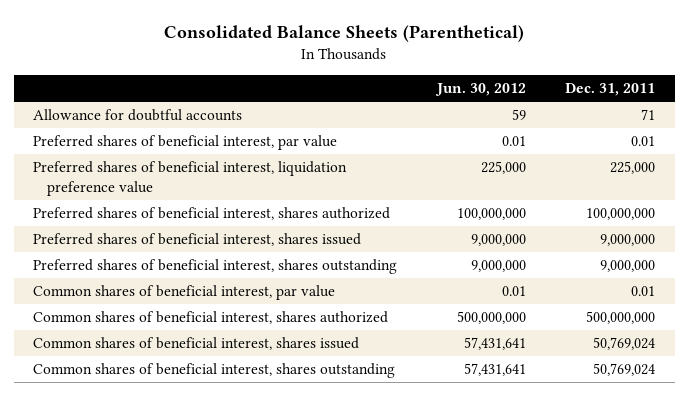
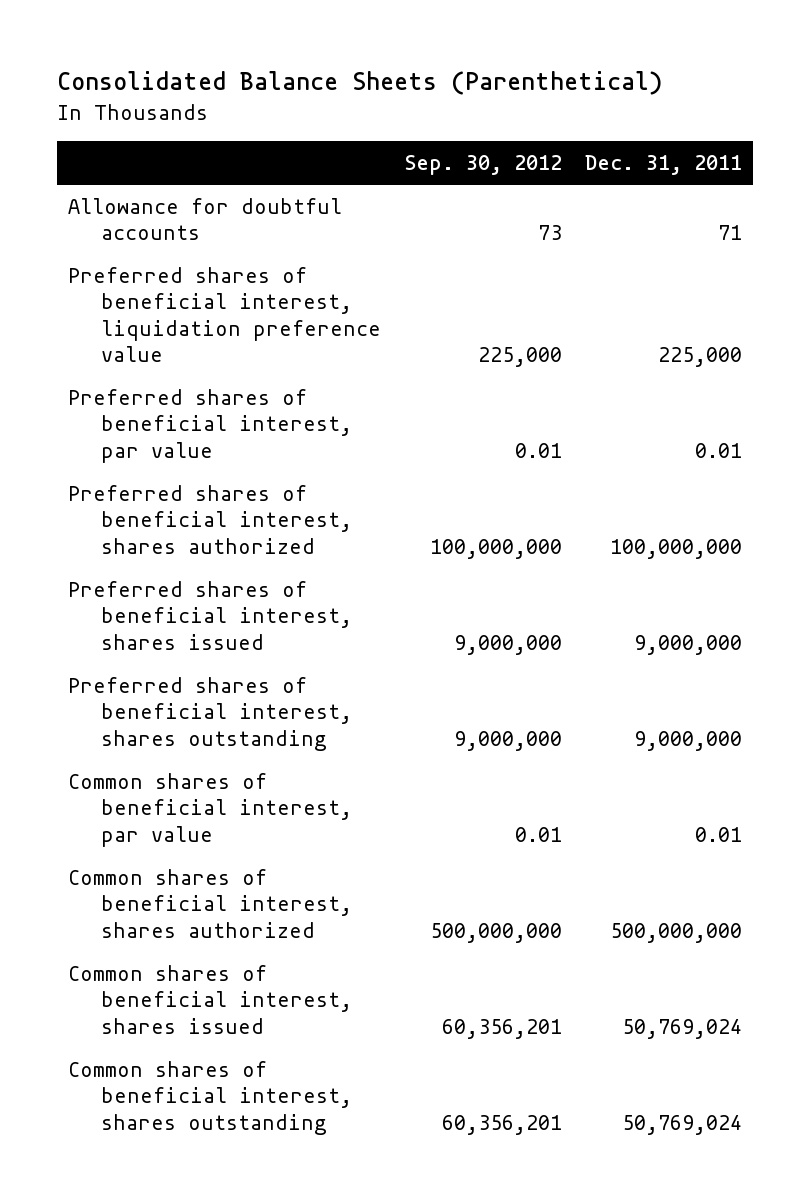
[434,82,526,96] Jun. 30, 2012 -> none
none -> [403,155,562,176] Sep. 30, 2012
[33,135,338,151] Preferred shares of beneficial interest, par value -> [68,388,352,463] Preferred shares of beneficial interest, par value

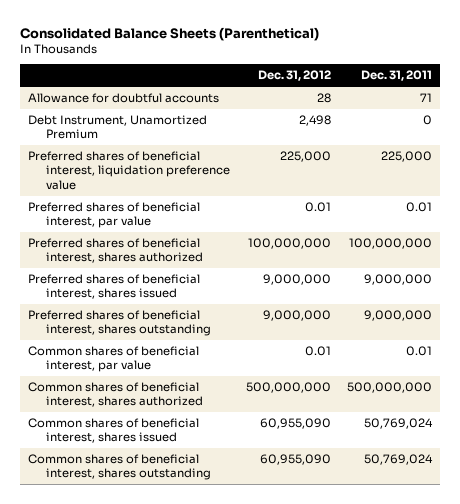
[403,155,562,176] Sep. 30, 2012 -> none
none -> [257,70,331,82] Dec. 31, 2012
none -> [27,115,207,140] Debt Instrument, Unamortized Premium

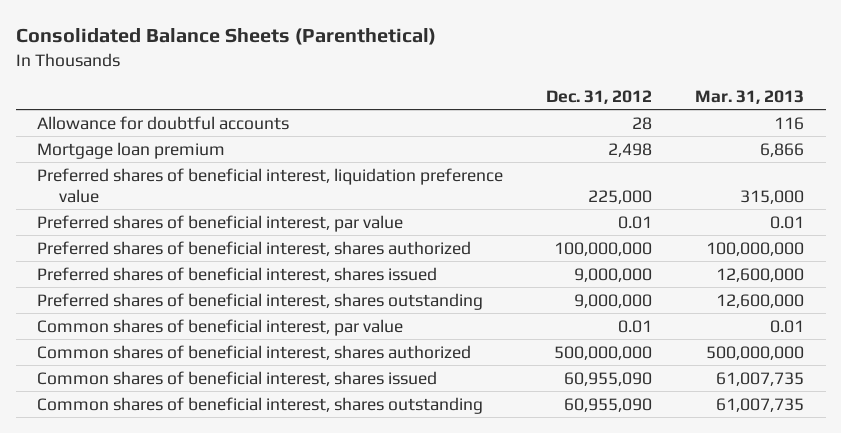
[360,70,432,82] Dec. 31, 2011 -> none
none -> [695,89,805,104] Mar. 31, 2013
[27,115,207,140] Debt Instrument, Unamortized Premium -> [37,141,226,159] Mortgage loan premium

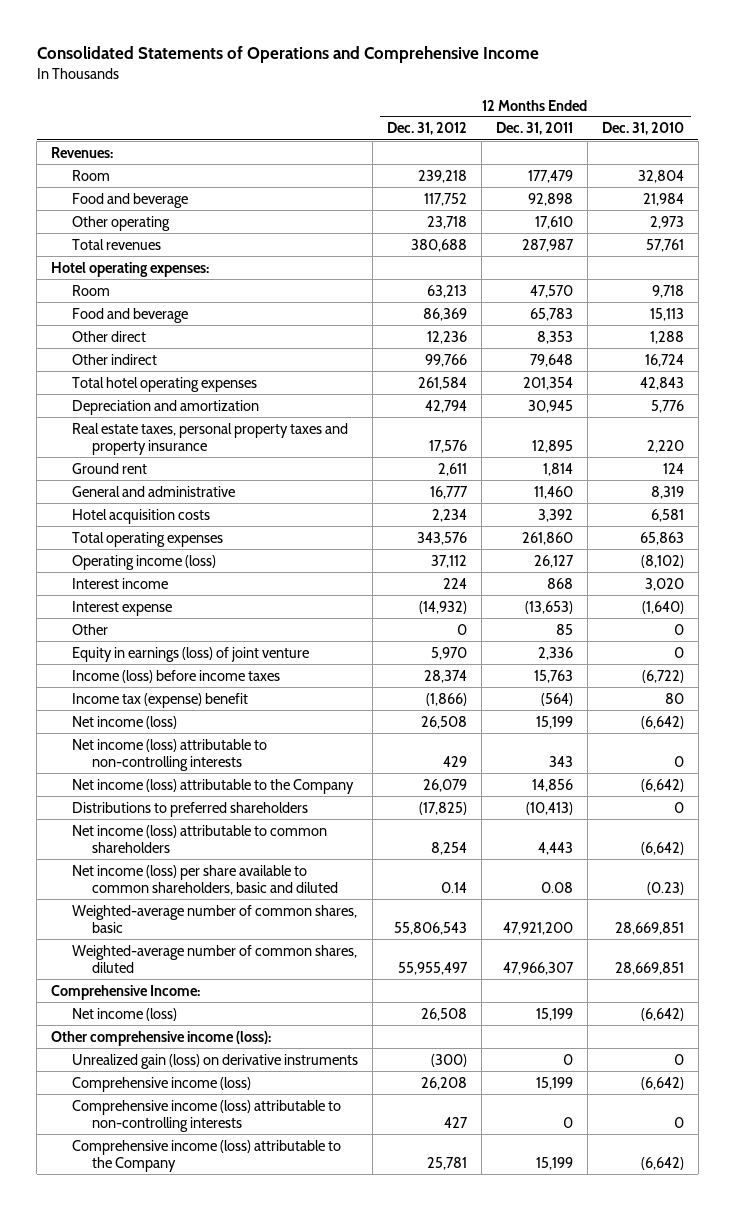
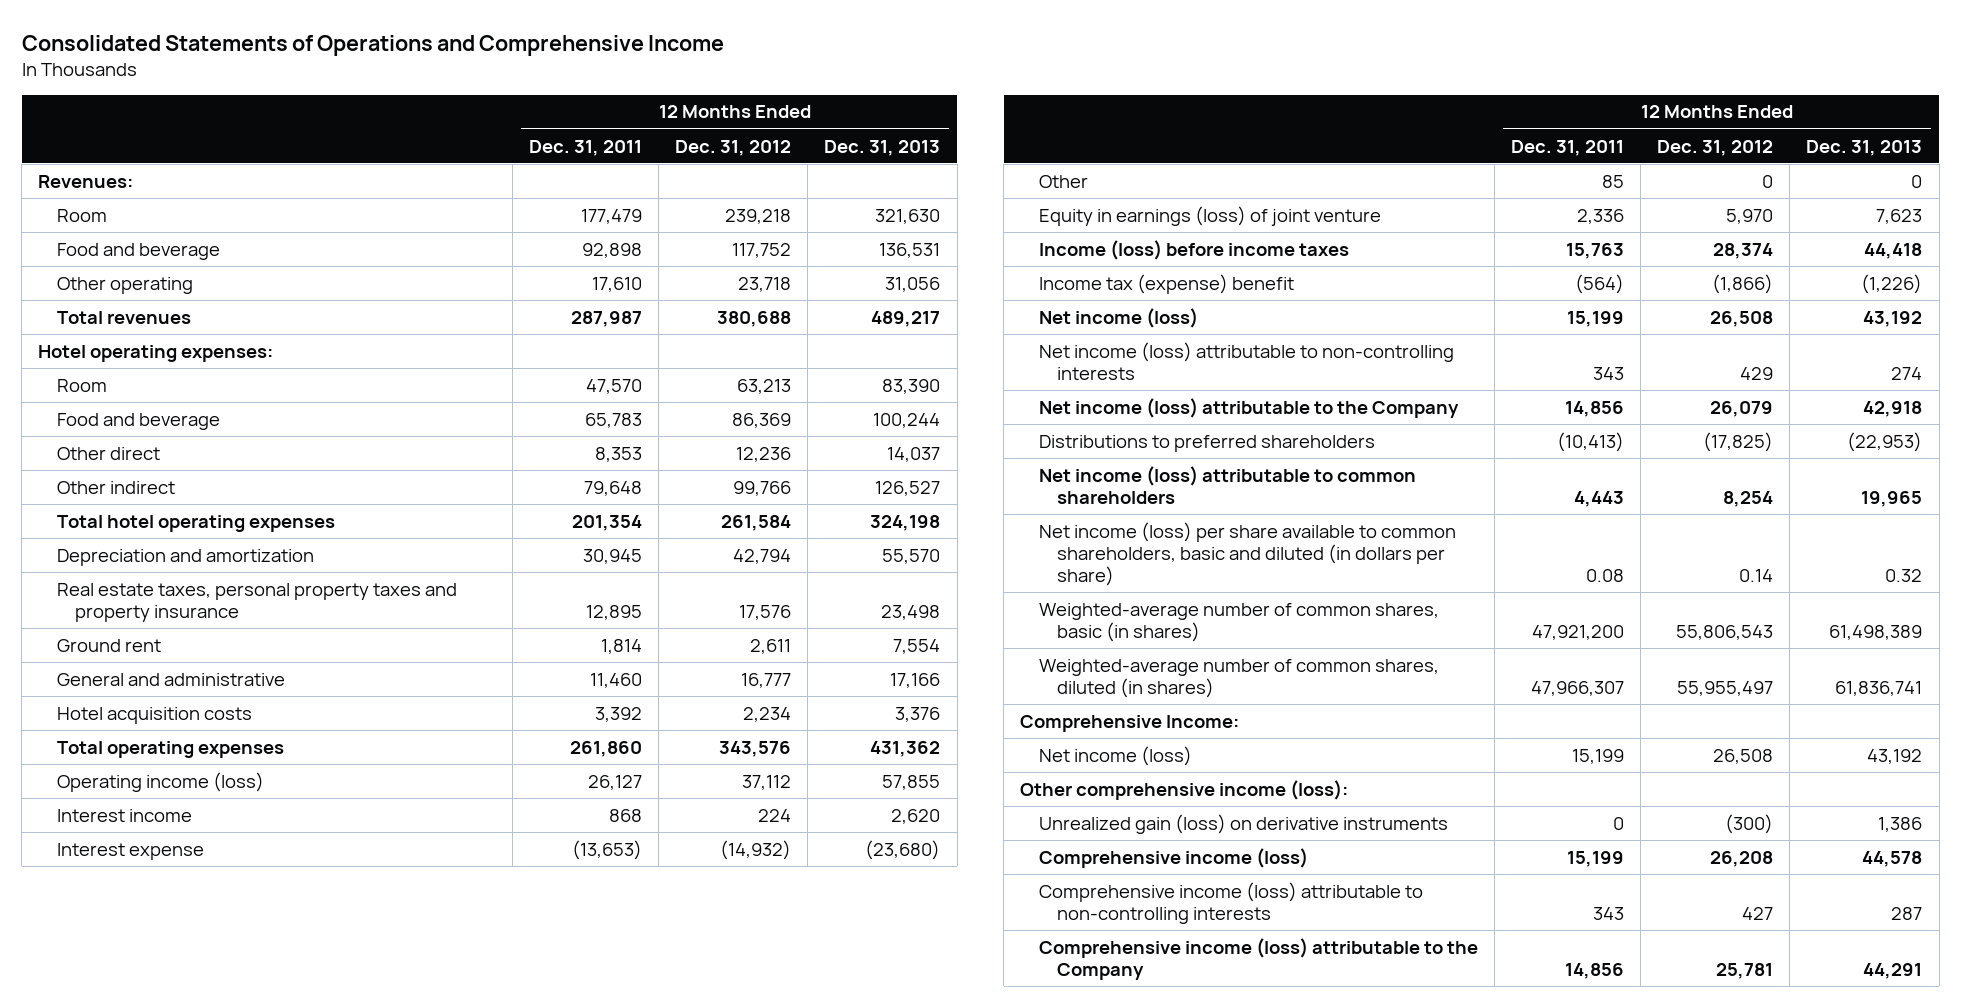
[601,122,684,136] Dec. 31, 2010 -> none
none -> [824,139,941,156] Dec. 31, 2013
[71,864,339,896] Net income (loss) per share available to common shareholders, basic and diluted -> [1038,521,1456,586] Net income (loss) per share available to common shareholders, basic and diluted (in dollars per share)
[71,904,357,934] Weighted-average number of common shares, basic -> [1038,602,1439,642] Weighted-average number of common shares, basic (in shares)
[71,944,357,974] Weighted-average number of common shares, diluted -> [1038,658,1439,698] Weighted-average number of common shares, diluted (in shares)
[562,1117,573,1129] 0 -> [1593,906,1625,920] 343
[535,1157,573,1171] 15,199 -> [1565,962,1625,979] 14,856

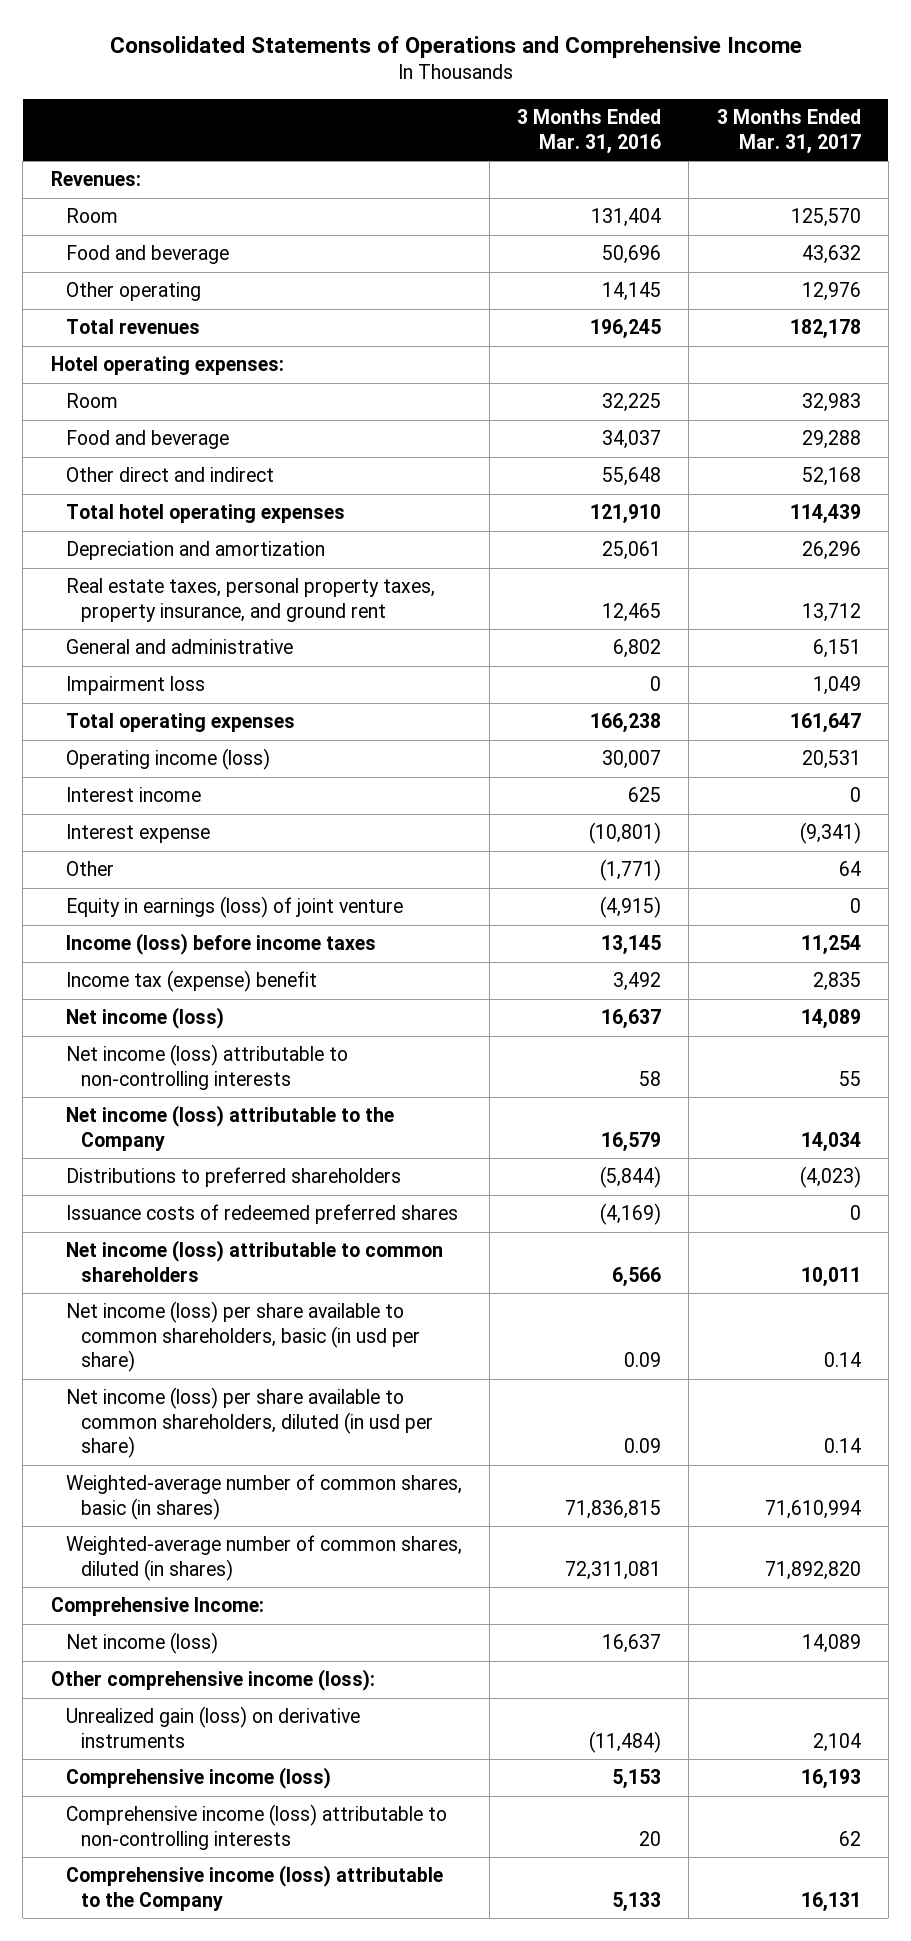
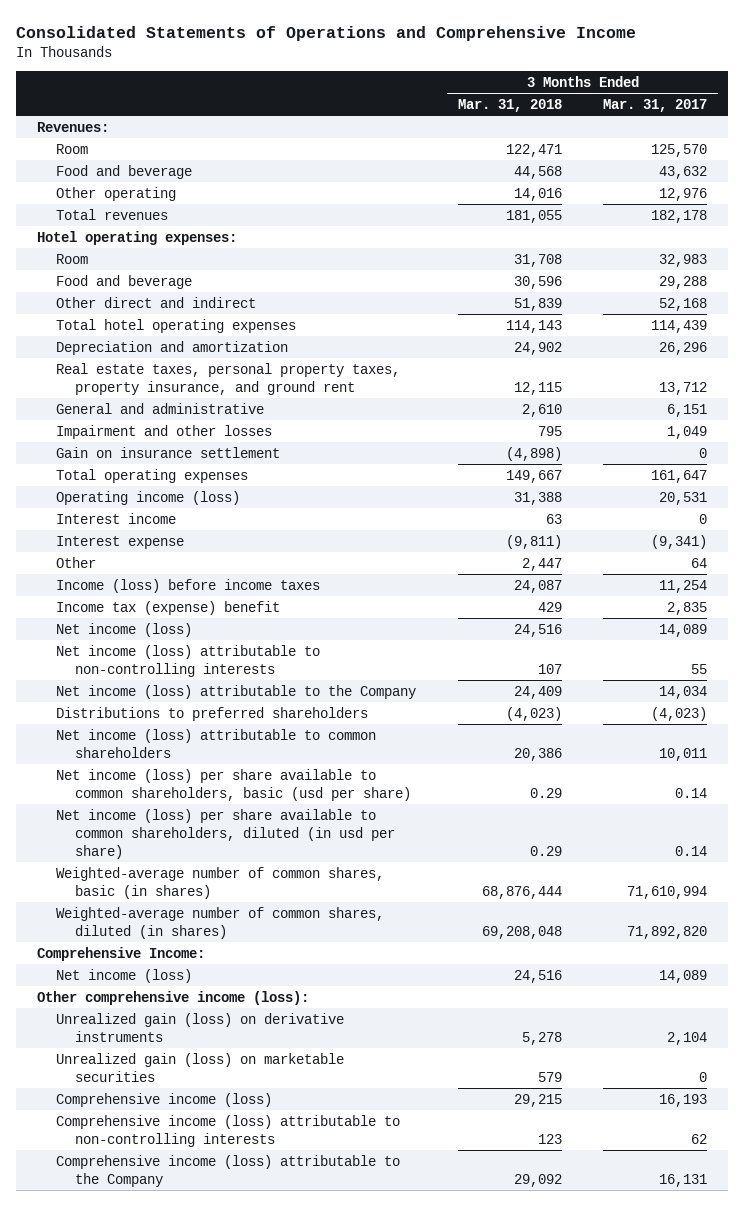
[517,109,662,154] 3 Months Ended Mar. 31, 2016 -> none
none -> [457,99,562,113] Mar. 31, 2018
[65,676,205,696] Impairment loss -> [56,424,273,439] Impairment and other losses
none -> [56,446,281,458] Gain on insurance settlement
[65,896,403,919] Equity in earnings (loss) of joint venture -> none
[65,1204,458,1225] Issuance costs of redeemed preferred shares -> none
[65,1301,421,1373] Net income (loss) per share available to common shareholders, basic (in usd per share) -> [56,768,412,801] Net income (loss) per share available to common shareholders, basic (usd per share)
none -> [56,1052,345,1082] Unrealized gain (loss) on marketable securities

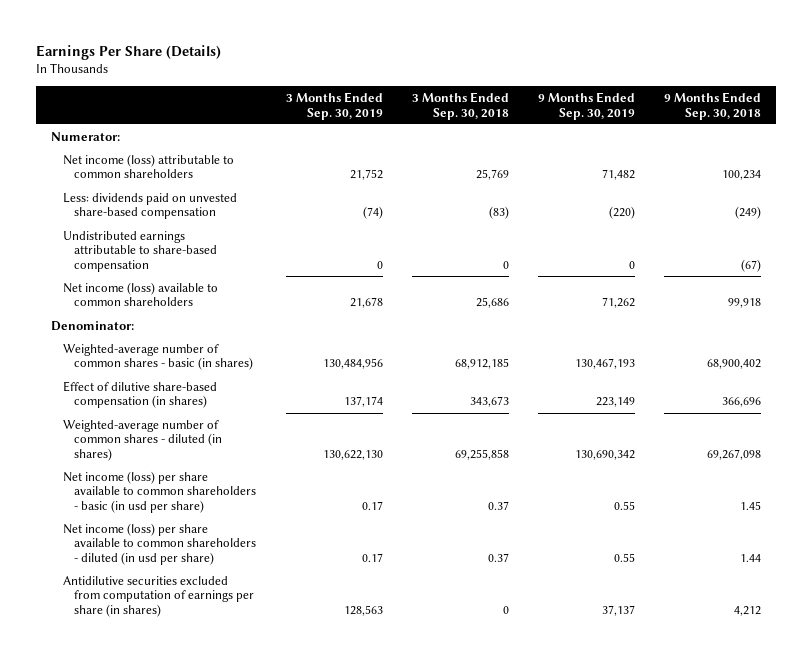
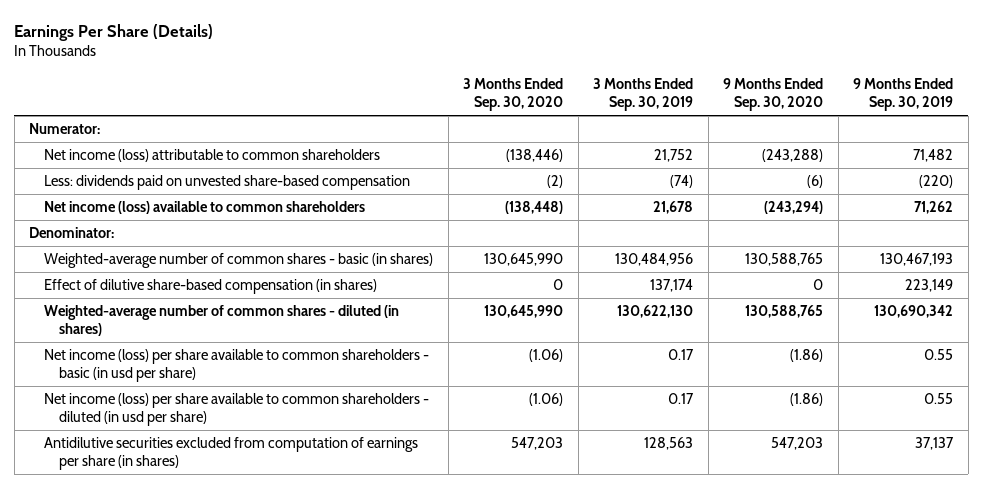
[411,91,509,120] 3 Months Ended Sep. 30, 2018 -> none
[664,91,762,120] 9 Months Ended Sep. 30, 2018 -> none
none -> [463,77,564,112] 3 Months Ended Sep. 30, 2020
none -> [723,77,824,112] 9 Months Ended Sep. 30, 2020
[62,230,218,273] Undistributed earnings attributable to share-based compensation -> none

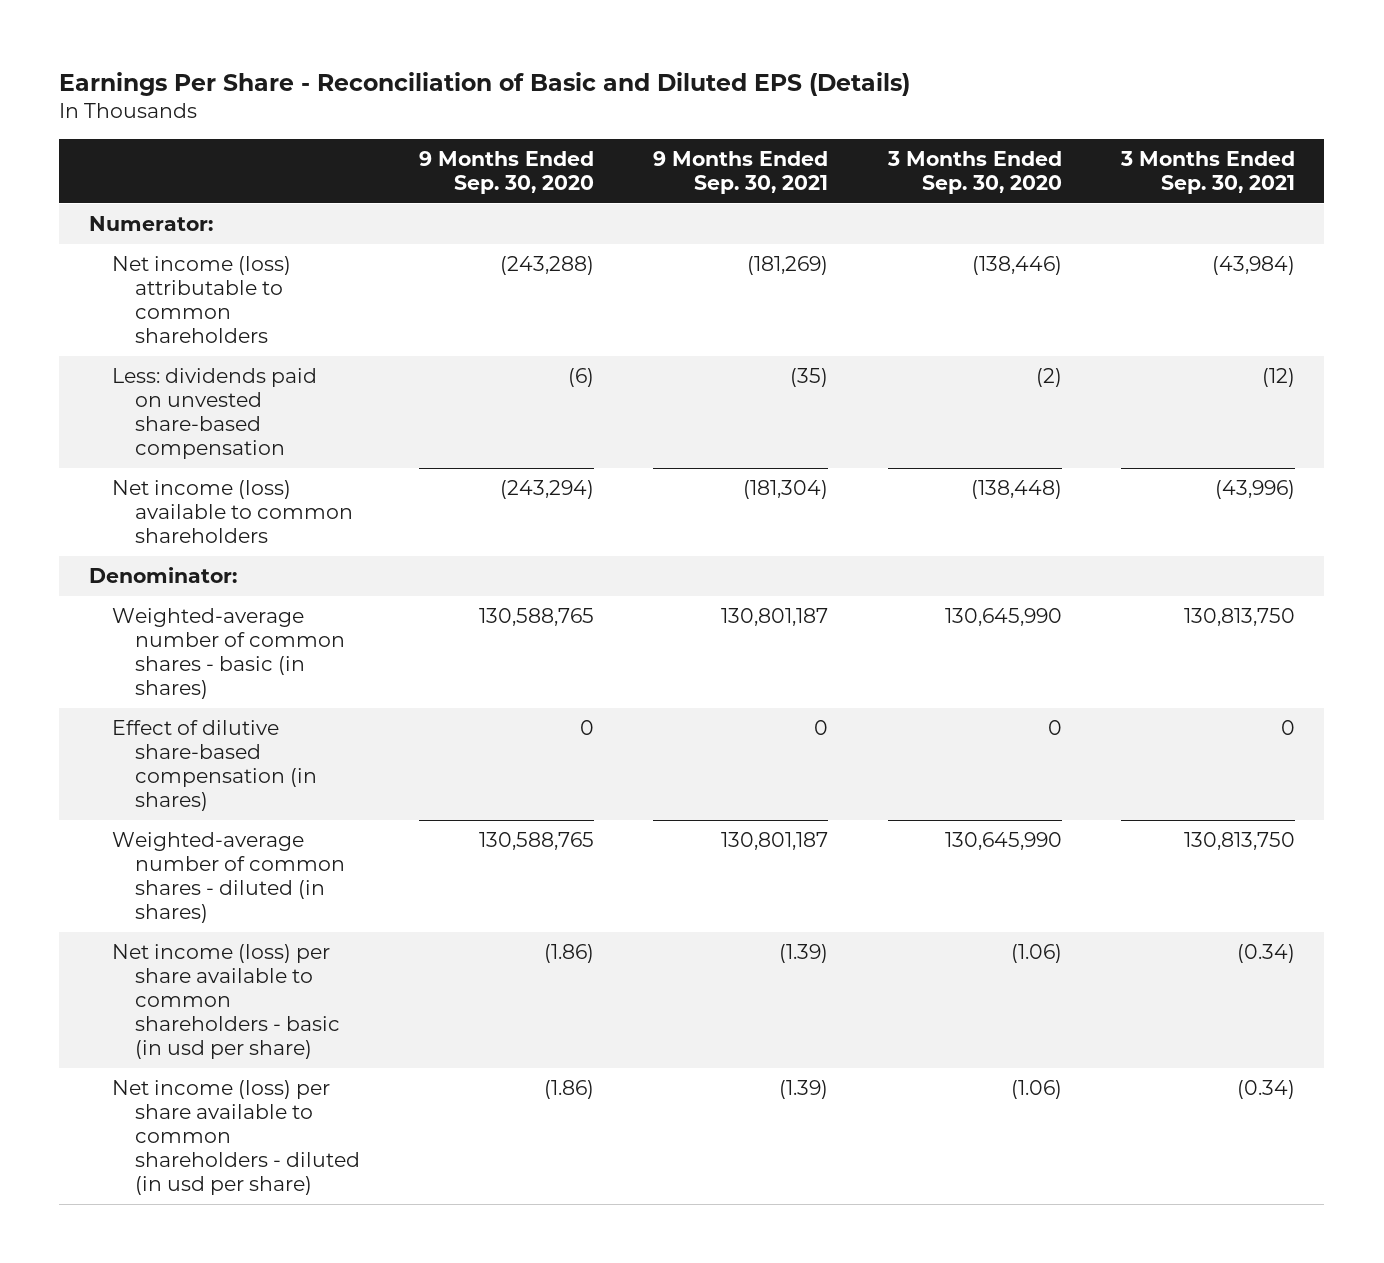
[14,23,214,41] Earnings Per Share (Details) -> [59,71,911,96] Earnings Per Share - Reconciliation of Basic and Diluted EPS (Details)
[593,77,694,112] 3 Months Ended Sep. 30, 2019 -> none
[853,77,954,112] 9 Months Ended Sep. 30, 2019 -> none
none -> [653,150,829,194] 9 Months Ended Sep. 30, 2021
none -> [1119,150,1295,194] 3 Months Ended Sep. 30, 2021
[44,437,419,471] Antidilutive securities excluded from computation of earnings per share (in shares) -> none

